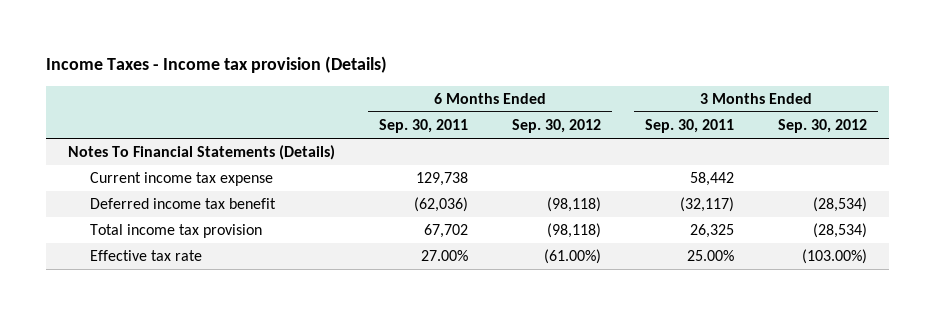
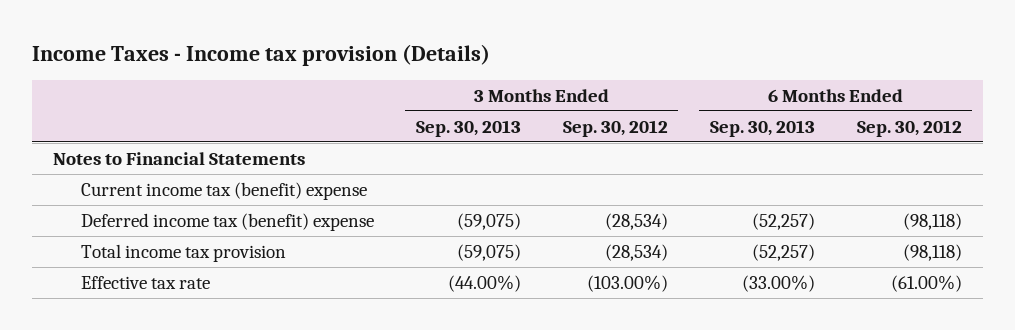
[378,119,468,134] Sep. 30, 2011 -> none
[645,119,735,134] Sep. 30, 2011 -> none
none -> [415,119,521,137] Sep. 30, 2013
none -> [709,119,815,137] Sep. 30, 2013
[67,145,335,161] Notes To Financial Statements (Details) -> [53,151,306,165] Notes to Financial Statements
[89,172,273,187] Current income tax expense -> [80,181,367,200] Current income tax (benefit) expense
[89,198,276,210] Deferred income tax benefit -> [80,212,374,231] Deferred income tax (benefit) expense

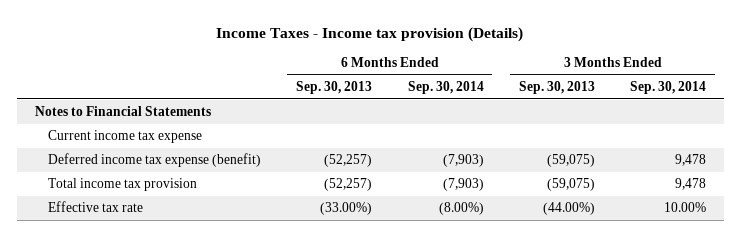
[562,119,668,137] Sep. 30, 2012 -> none
[856,119,962,137] Sep. 30, 2012 -> none
none -> [407,81,484,95] Sep. 30, 2014
none -> [630,81,707,95] Sep. 30, 2014
[80,181,367,200] Current income tax (benefit) expense -> [47,130,202,144] Current income tax expense
[80,212,374,231] Deferred income tax (benefit) expense -> [47,153,261,168] Deferred income tax expense (benefit)

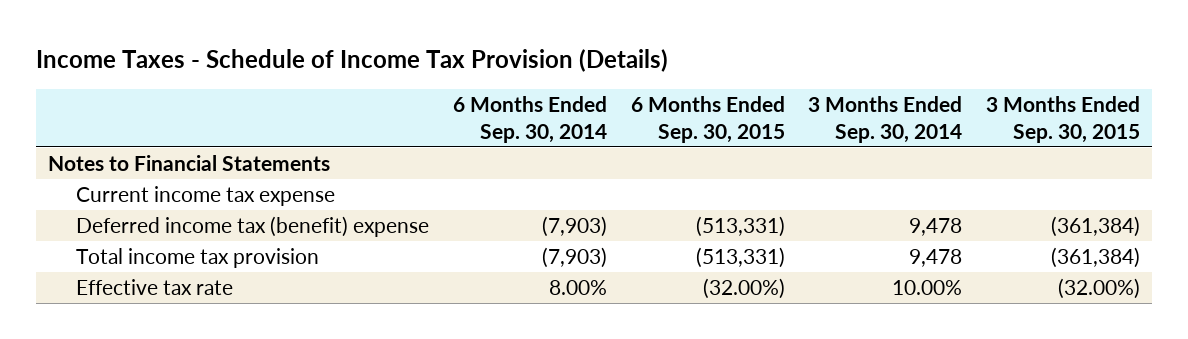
[216,26,524,42] Income Taxes - Income tax provision (Details) -> [36,49,669,73] Income Taxes - Schedule of Income Tax Provision (Details)
[296,81,373,95] Sep. 30, 2013 -> none
[518,81,595,95] Sep. 30, 2013 -> none
none -> [630,96,785,143] 6 Months Ended Sep. 30, 2015
none -> [985,96,1140,143] 3 Months Ended Sep. 30, 2015
[47,153,261,168] Deferred income tax expense (benefit) -> [76,216,430,238] Deferred income tax (benefit) expense
[438,202,484,216] (8.00%) -> [548,280,607,296] 8.00%

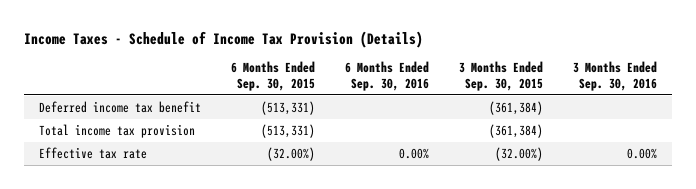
[452,96,607,143] 6 Months Ended Sep. 30, 2014 -> none
[808,96,963,143] 3 Months Ended Sep. 30, 2014 -> none
none -> [344,61,429,91] 6 Months Ended Sep. 30, 2016
none -> [572,61,657,91] 3 Months Ended Sep. 30, 2016
[47,155,330,172] Notes to Financial Statements -> none
[76,186,336,207] Current income tax expense -> none
[76,216,430,238] Deferred income tax (benefit) expense -> [38,100,201,113] Deferred income tax benefit

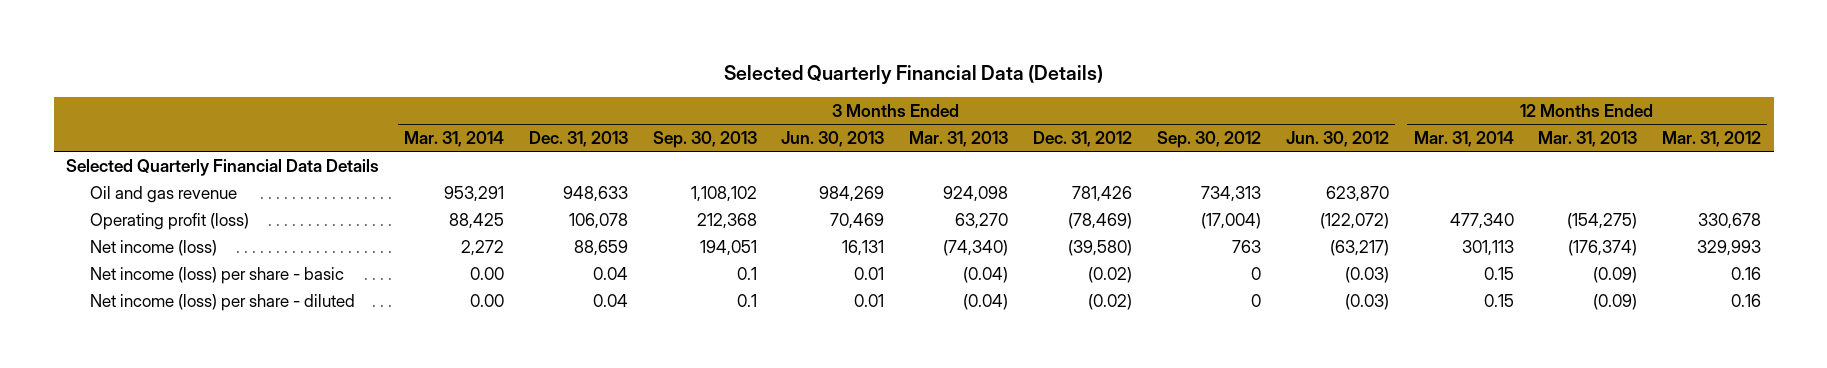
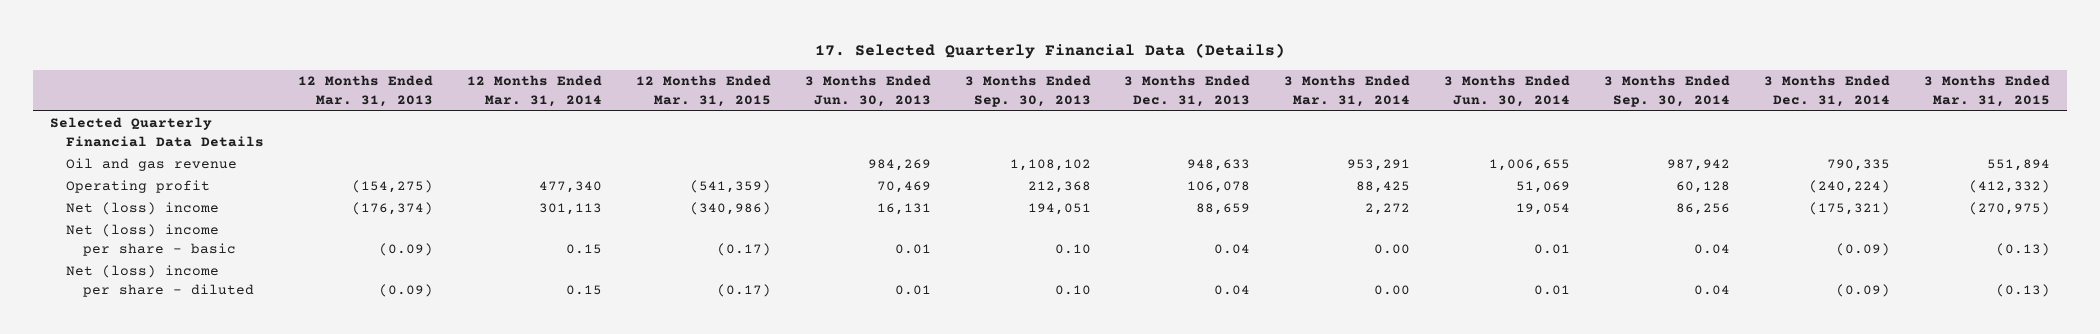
[723,65,1103,85] Selected Quarterly Financial Data (Details) -> [814,43,1285,60] 17. Selected Quarterly Financial Data (Details)
[909,130,1009,147] Mar. 31, 2013 -> none
[1033,130,1133,147] Dec. 31, 2012 -> none
[1156,130,1261,148] Sep. 30, 2012 -> none
[1285,130,1389,147] Jun. 30, 2012 -> none
[1662,130,1762,147] Mar. 31, 2012 -> none
none -> [635,75,771,107] 12 Months Ended Mar. 31, 2015
none -> [1444,75,1571,107] 3 Months Ended Jun. 30, 2014
none -> [1603,75,1730,107] 3 Months Ended Sep. 30, 2014
none -> [1763,75,1890,107] 3 Months Ended Dec. 31, 2014
none -> [1923,75,2050,107] 3 Months Ended Mar. 31, 2015
[89,212,249,230] Operating profit (loss) -> [66,180,211,194] Operating profit
[89,239,217,256] Net income (loss) -> [66,202,220,216] Net (loss) income
[89,266,344,284] Net income (loss) per share - basic -> [66,224,236,256] Net (loss) income per share - basic
[736,266,757,280] 0.1 -> [1054,243,1091,254] 0.10
[89,293,355,311] Net income (loss) per share - diluted -> [66,265,254,297] Net (loss) income per share - diluted
[736,293,757,307] 0.1 -> [1054,284,1091,295] 0.10

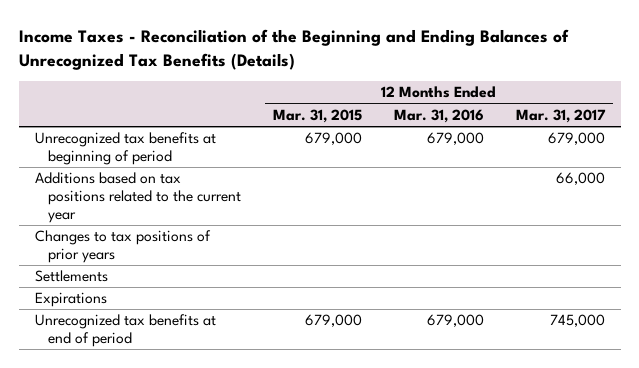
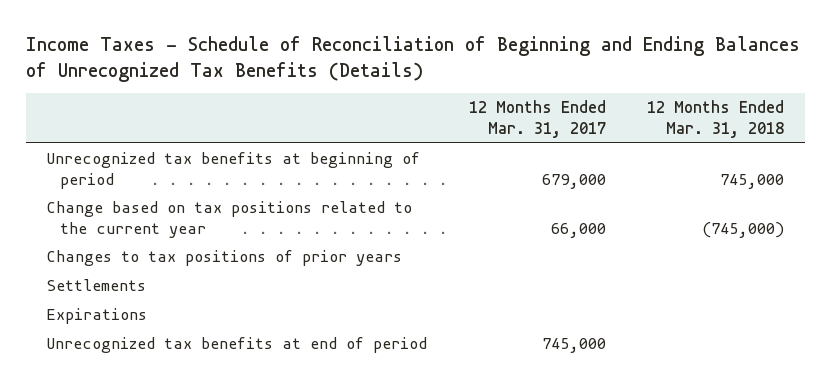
[18,29,569,70] Income Taxes - Reconciliation of the Beginning and Ending Balances of Unrecognized Tax Benefits (Details) -> [25,36,800,82] Income Taxes - Schedule of Reconciliation of Beginning and Ending Balances of Unrecognized Tax Benefits (Details)
[272,108,362,123] Mar. 31, 2015 -> none
[393,108,484,123] Mar. 31, 2016 -> none
none -> [647,100,785,138] 12 Months Ended Mar. 31, 2018
[34,172,241,223] Additions based on tax positions related to the current year -> [46,201,413,238] Change based on tax positions related to the current year

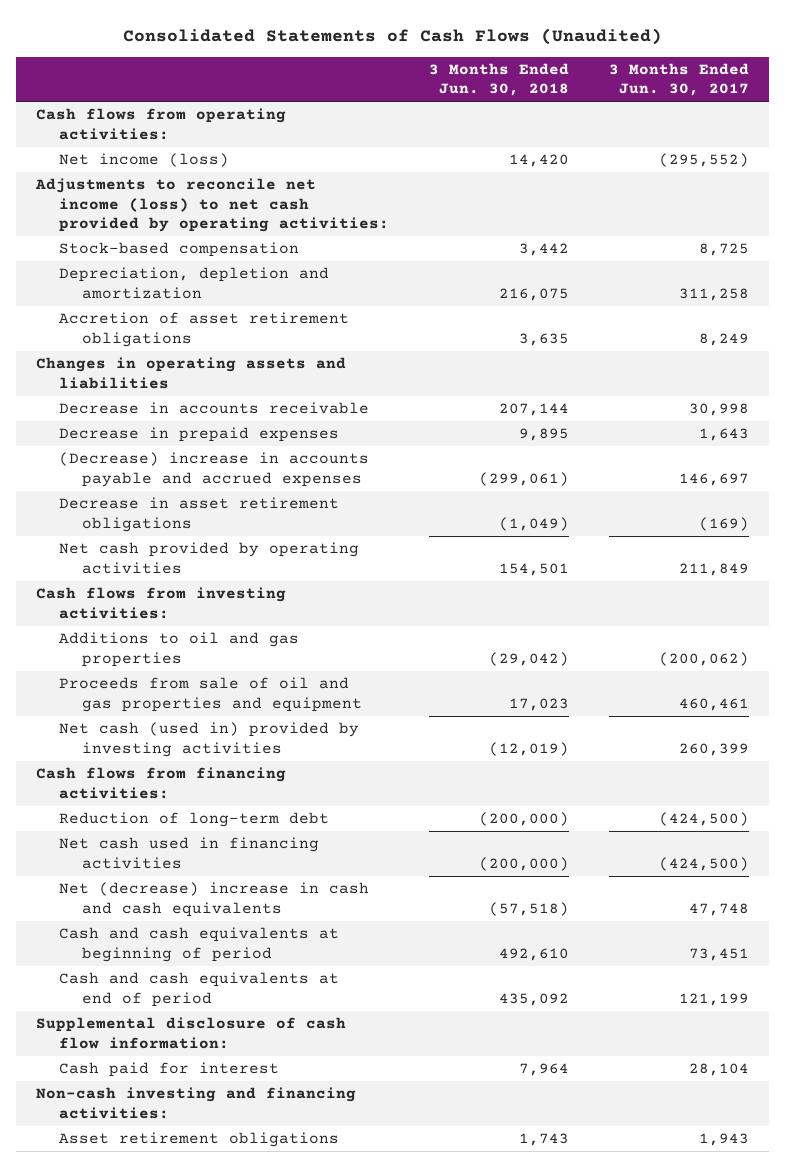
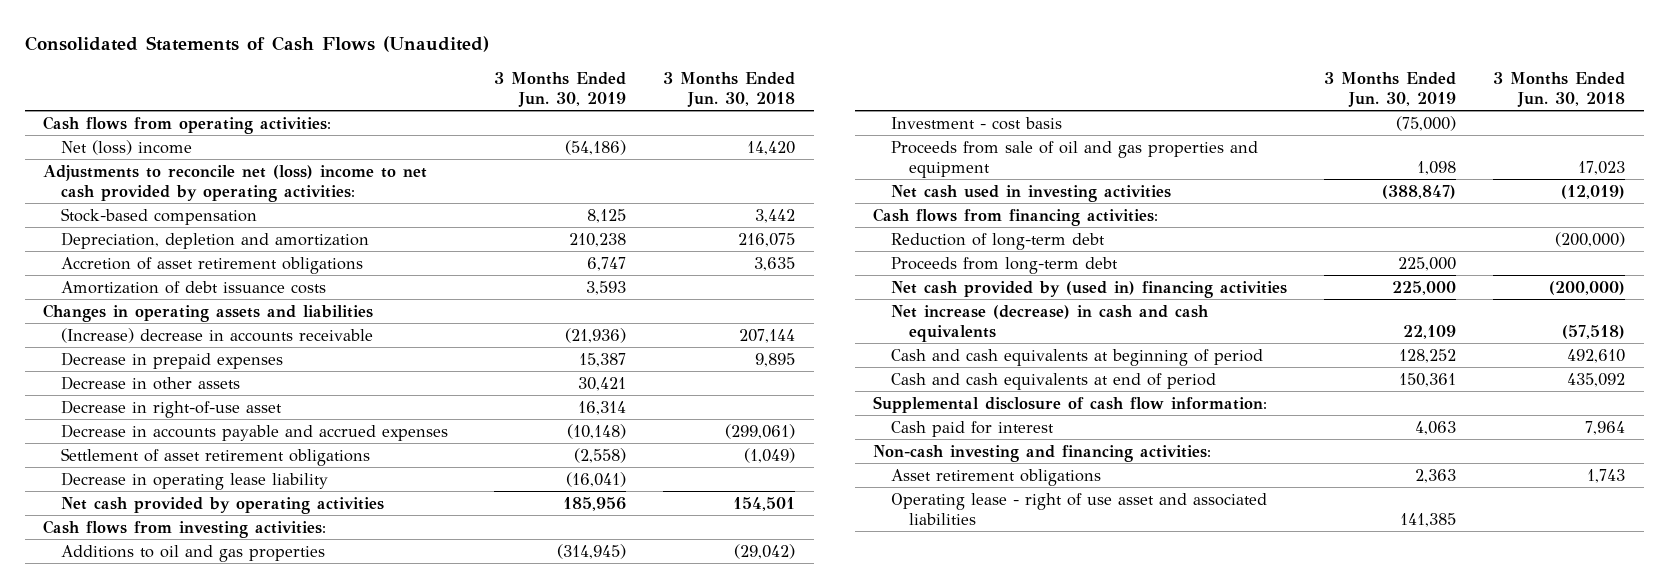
[609,62,750,97] 3 Months Ended Jun. 30, 2017 -> none
none -> [494,72,627,107] 3 Months Ended Jun. 30, 2019
[58,153,229,168] Net income (loss) -> [61,139,193,155] Net (loss) income
[35,178,389,233] Adjustments to reconcile net income (loss) to net cash provided by operating activities: -> [43,164,428,202] Adjustments to reconcile net (loss) income to net cash provided by operating activities:
none -> [61,280,327,294] Amortization of debt issuance costs
[58,402,369,415] Decrease in accounts receivable -> [61,327,374,343] (Increase) decrease in accounts receivable
none -> [61,375,241,390] Decrease in other assets
none -> [61,399,283,418] Decrease in right-of-use asset
[58,452,369,487] (Decrease) increase in accounts payable and accrued expenses -> [61,423,449,441] Decrease in accounts payable and accrued expenses
[58,497,339,532] Decrease in asset retirement obligations -> [61,447,371,466] Settlement of asset retirement obligations
none -> [61,471,329,490] Decrease in operating lease liability
none -> [891,116,1063,130] Investment - cost basis
[58,722,359,757] Net cash (used in) provided by investing activities -> [891,184,1172,202] Net cash used in investing activities
none -> [891,256,1119,274] Proceeds from long-term debt
[58,837,319,869] Net cash used in financing activities -> [891,280,1288,298] Net cash provided by (used in) financing activities
[58,882,369,917] Net (decrease) increase in cash and cash equivalents -> [891,304,1210,342] Net increase (decrease) in cash and cash equivalents
none -> [891,492,1268,525] Operating lease - right of use asset and associated liabilities

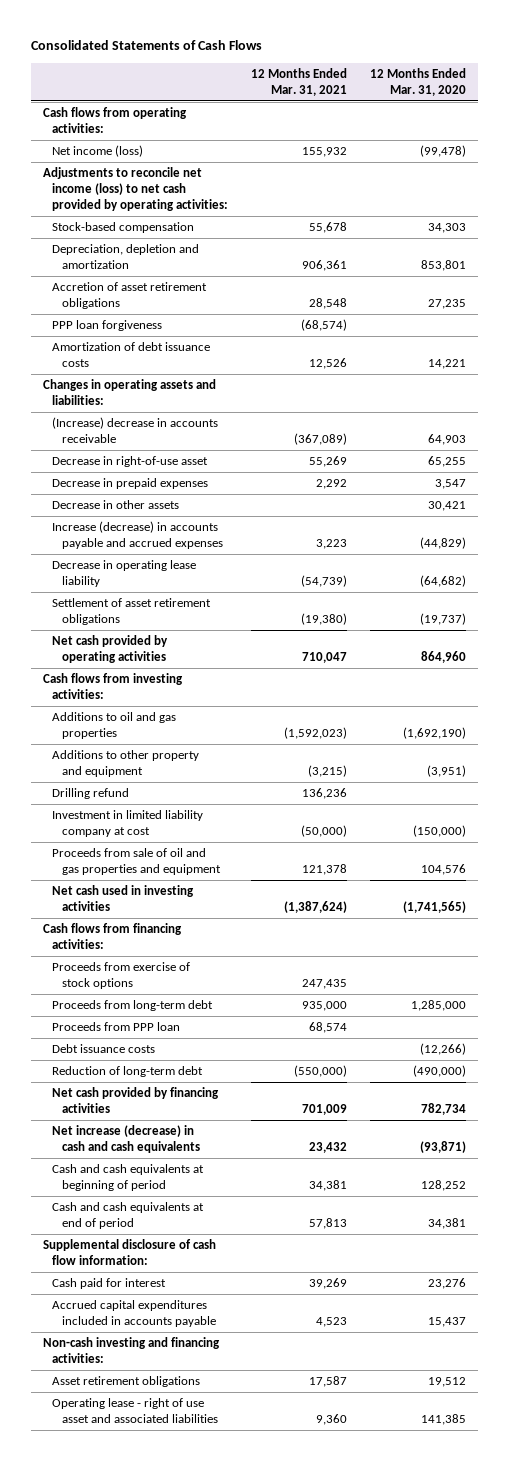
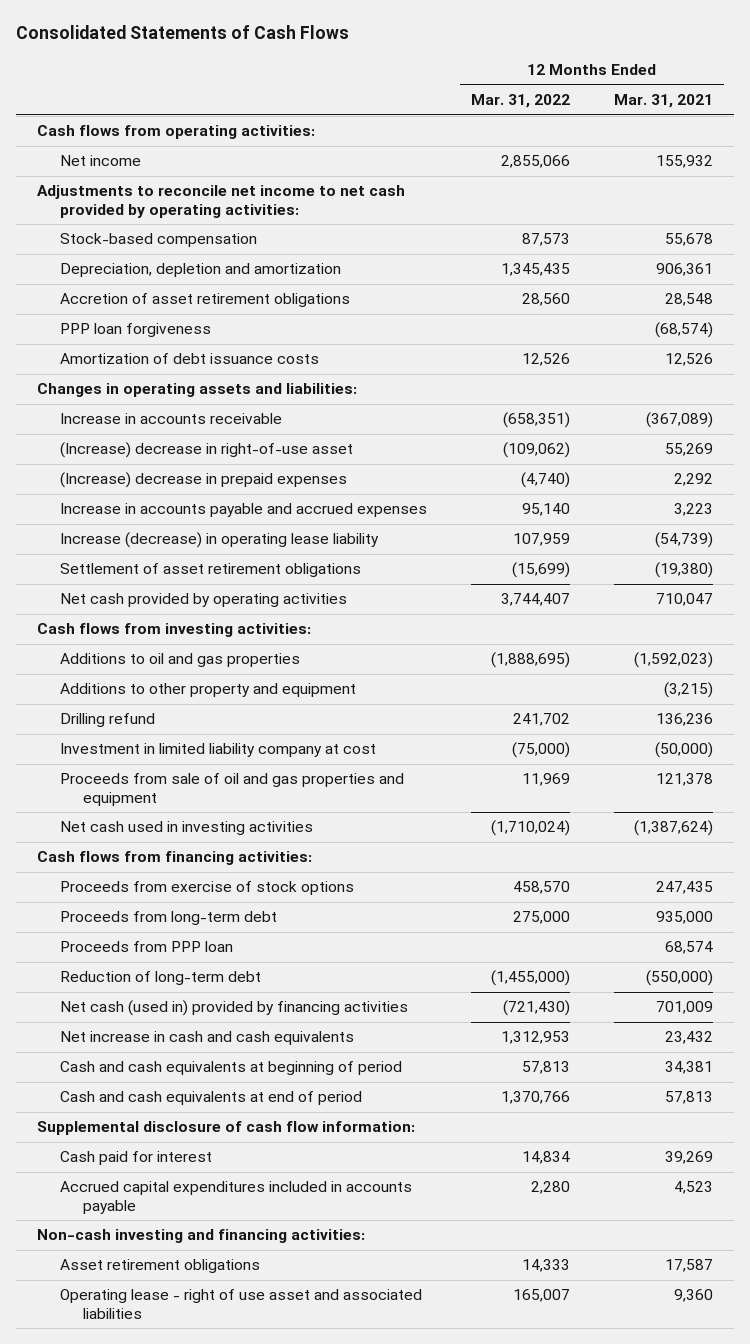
[370,67,467,96] 12 Months Ended Mar. 31, 2020 -> none
none -> [470,94,570,109] Mar. 31, 2022
[52,145,144,158] Net income (loss) -> [60,155,142,167] Net income
[42,167,229,211] Adjustments to reconcile net income (loss) to net cash provided by operating activities: -> [37,185,406,218] Adjustments to reconcile net income to net cash provided by operating activities:
[52,500,180,510] Decrease in other assets -> none
[52,417,219,444] (Increase) decrease in accounts receivable -> [60,413,283,425] Increase in accounts receivable
[52,456,209,468] Decrease in right-of-use asset -> [60,442,354,459] (Increase) decrease in right-of-use asset
[52,478,209,490] Decrease in prepaid expenses -> [60,472,348,489] (Increase) decrease in prepaid expenses
[52,521,223,550] Increase (decrease) in accounts payable and accrued expenses -> [60,503,428,518] Increase in accounts payable and accrued expenses
[52,560,197,588] Decrease in operating lease liability -> [60,532,380,549] Increase (decrease) in operating lease liability
[52,1044,156,1054] Debt issuance costs -> none
[52,1087,220,1114] Net cash provided by financing activities -> [60,1000,409,1017] Net cash (used in) provided by financing activities
[52,1125,200,1154] Net increase (decrease) in cash and cash equivalents -> [60,1031,355,1046] Net increase in cash and cash equivalents

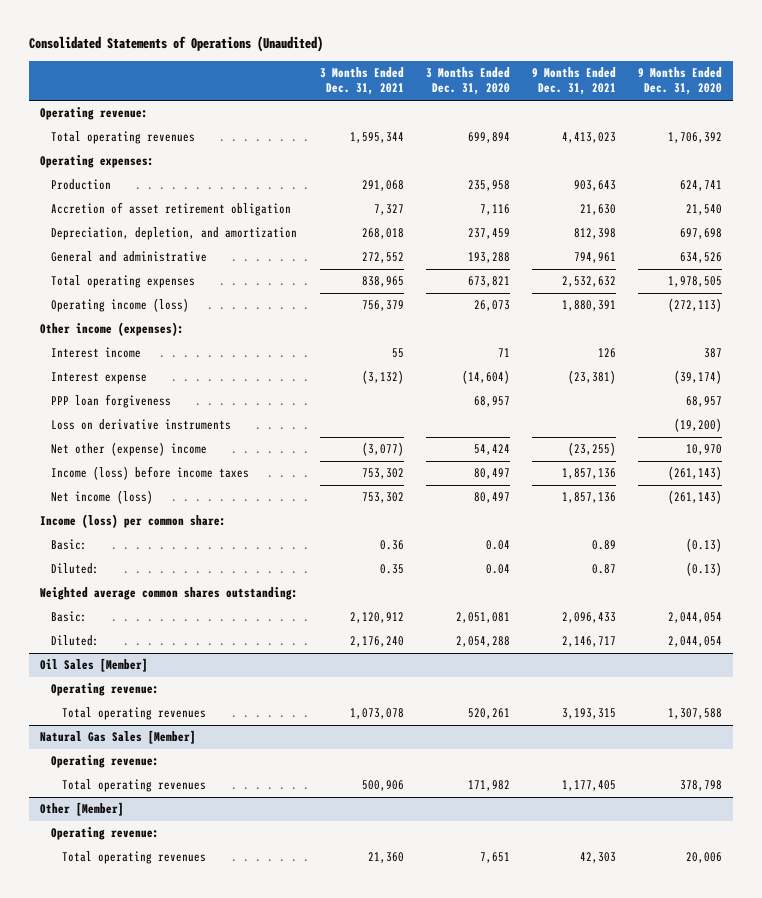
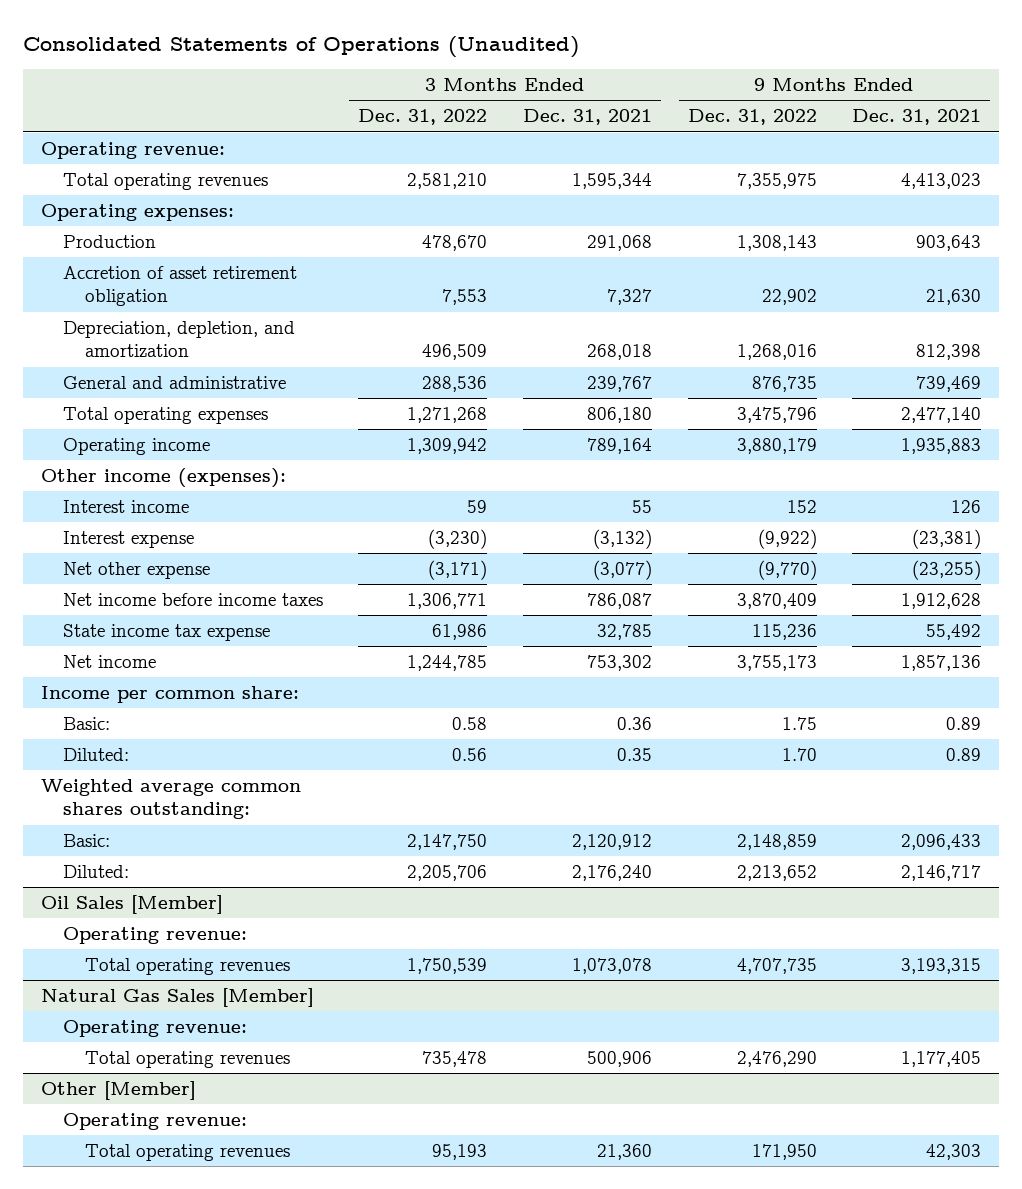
[425,66,510,96] 3 Months Ended Dec. 31, 2020 -> none
[637,66,722,96] 9 Months Ended Dec. 31, 2020 -> none
none -> [358,109,488,126] Dec. 31, 2022
none -> [687,109,817,126] Dec. 31, 2022
[361,252,404,264] 272,552 -> [586,375,652,392] 239,767
[573,252,616,264] 794,961 -> [916,375,982,392] 739,469
[361,276,404,288] 838,965 -> [586,406,652,423] 806,180
[561,276,616,288] 2,532,632 -> [901,406,982,423] 2,477,140
[50,298,189,313] Operating income (loss) -> [62,437,210,455] Operating income
[361,300,404,312] 756,379 -> [586,437,652,454] 789,164
[561,300,616,312] 1,880,391 -> [901,437,982,454] 1,935,883
[50,394,171,409] PPP loan forgiveness -> none
[50,419,231,431] Loss on derivative instruments -> none
[50,442,207,457] Net other (expense) income -> [62,561,210,579] Net other expense
[50,466,249,481] Income (loss) before income taxes -> [62,592,323,606] Net income before income taxes
[361,468,404,480] 753,302 -> [586,592,652,609] 786,087
[561,468,616,480] 1,857,136 -> [901,592,982,609] 1,912,628
none -> [62,623,270,641] State income tax expense
[50,490,153,505] Net income (loss) -> [62,654,156,668] Net income
[39,514,226,529] Income (loss) per common share: -> [40,685,299,703] Income per common share:
[591,564,616,575] 0.87 -> [946,747,982,761] 0.89

